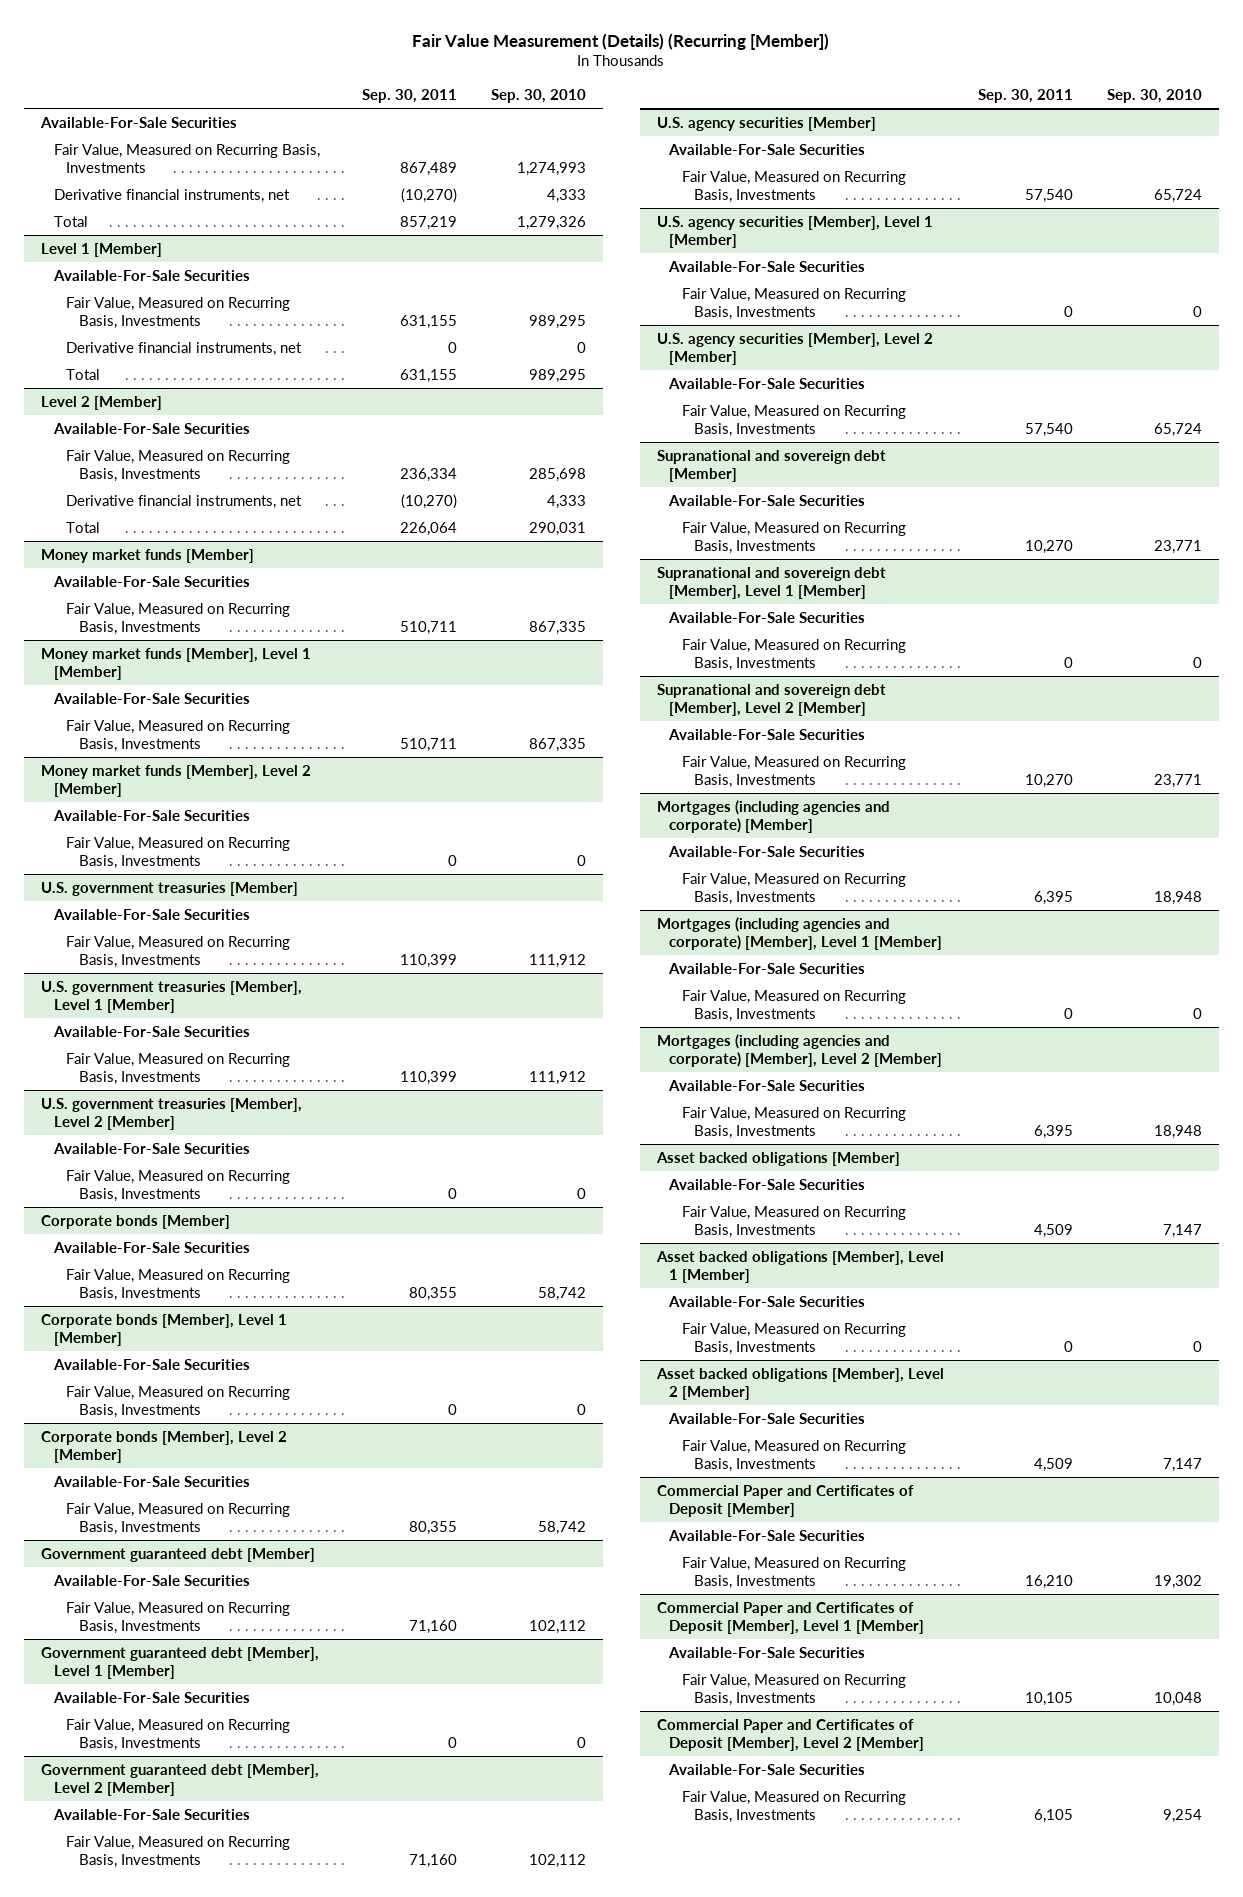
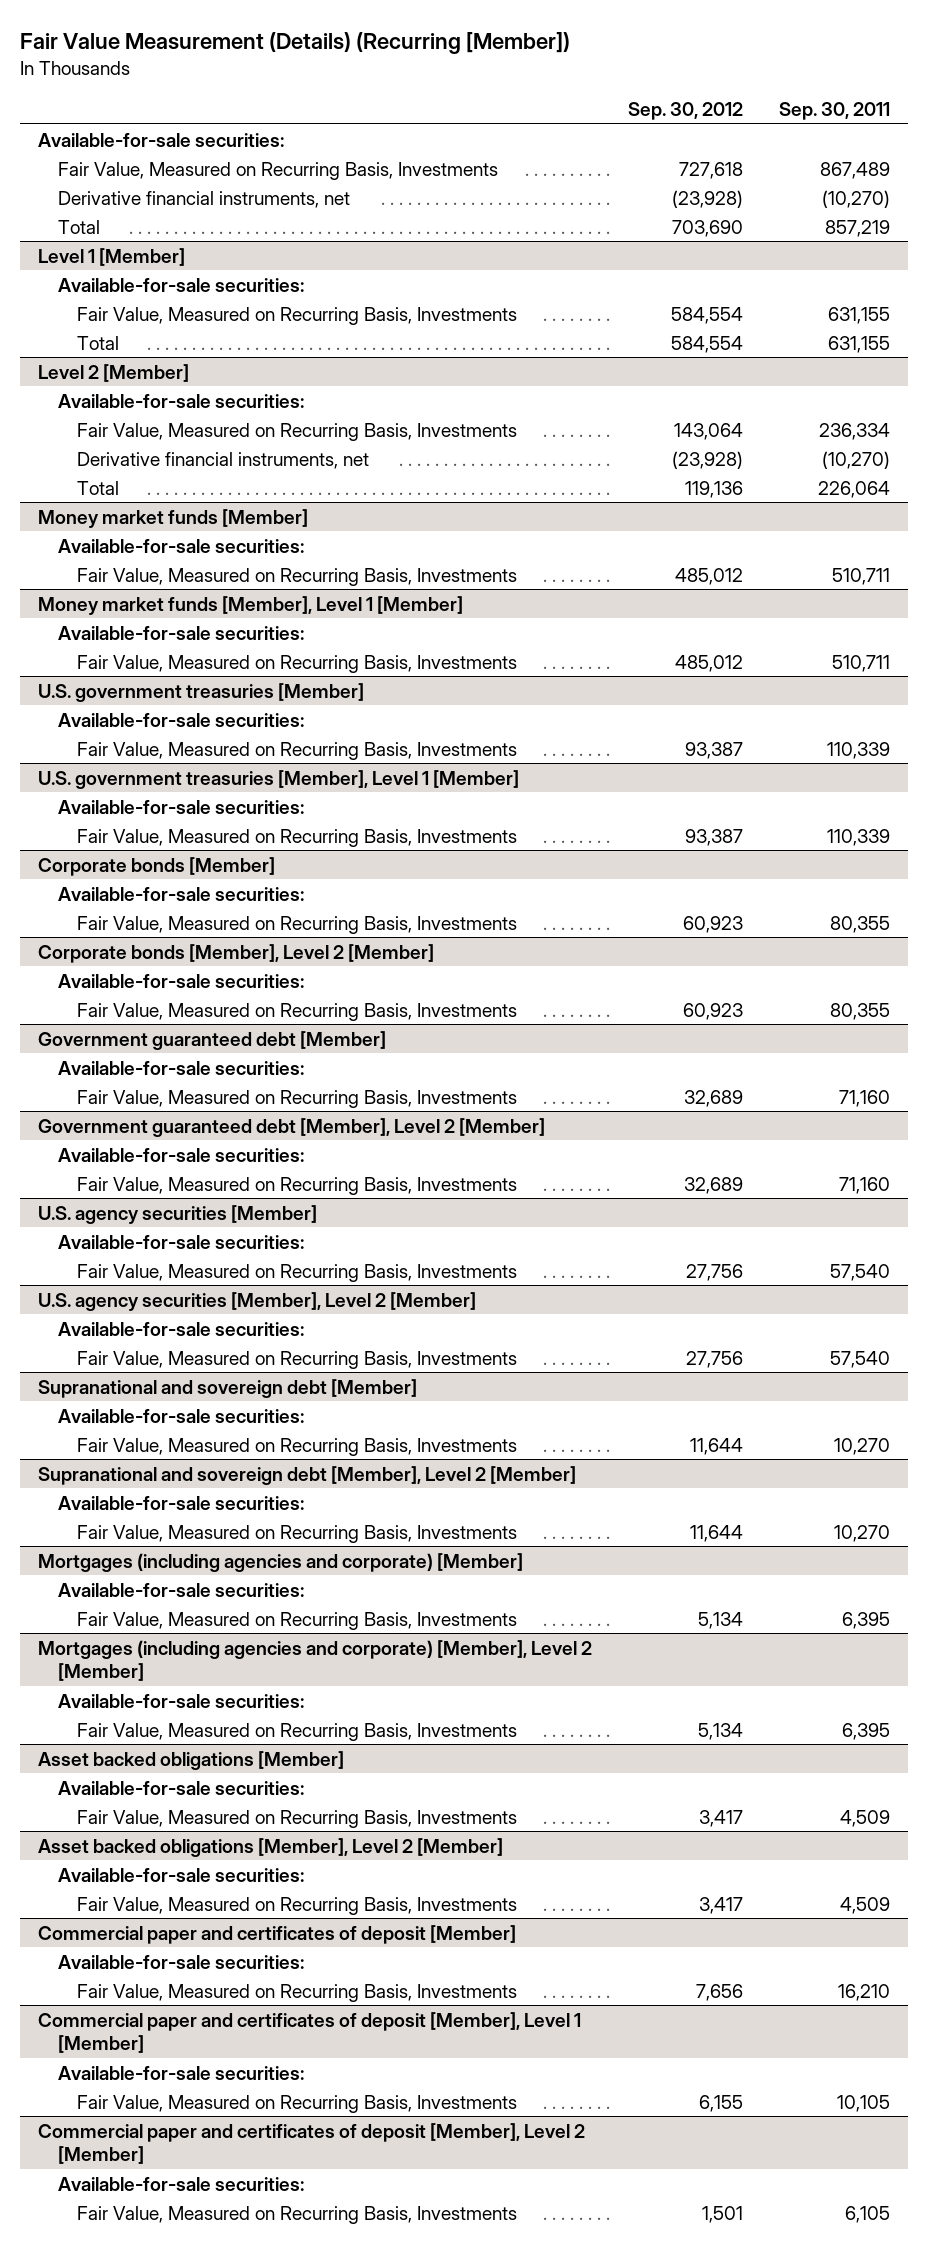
[491,88,587,103] Sep. 30, 2010 -> none
none -> [628,101,744,120] Sep. 30, 2012
[40,116,238,128] Available-For-Sale Securities -> [37,132,284,147] Available-for-sale securities:
[52,269,250,281] Available-For-Sale Securities -> [57,277,304,292] Available-for-sale securities:
[66,341,303,356] Derivative financial instruments, net -> none
[52,422,250,434] Available-For-Sale Securities -> [57,393,304,408] Available-for-sale securities:
[52,575,250,587] Available-For-Sale Securities -> [57,538,304,553] Available-for-sale securities:
[52,692,250,704] Available-For-Sale Securities -> [57,625,304,640] Available-for-sale securities:
[41,764,312,797] Money market funds [Member], Level 2 [Member] -> none
[52,809,250,821] Available-For-Sale Securities -> none
[66,836,291,869] Fair Value, Measured on Recurring Basis, Investments -> none
[52,908,250,920] Available-For-Sale Securities -> [57,712,304,727] Available-for-sale securities:
[400,953,458,968] 110,399 -> [827,741,891,759] 110,339
[41,1097,303,1130] U.S. government treasuries [Member], Level 2 [Member] -> none
[52,1142,250,1154] Available-For-Sale Securities -> none
[66,1169,291,1202] Fair Value, Measured on Recurring Basis, Investments -> none
[52,1025,250,1037] Available-For-Sale Securities -> [57,799,304,814] Available-for-sale securities:
[400,1070,458,1085] 110,399 -> [827,828,891,846] 110,339
[52,1241,250,1253] Available-For-Sale Securities -> [57,886,304,901] Available-for-sale securities:
[41,1313,288,1346] Corporate bonds [Member], Level 1 [Member] -> none
[52,1358,250,1370] Available-For-Sale Securities -> none
[66,1385,291,1418] Fair Value, Measured on Recurring Basis, Investments -> none
[52,1475,250,1487] Available-For-Sale Securities -> [57,973,304,988] Available-for-sale securities:
[52,1574,250,1586] Available-For-Sale Securities -> [57,1060,304,1075] Available-for-sale securities:
[41,1646,320,1679] Government guaranteed debt [Member], Level 1 [Member] -> none
[52,1691,250,1703] Available-For-Sale Securities -> none
[66,1718,291,1751] Fair Value, Measured on Recurring Basis, Investments -> none
[52,1808,250,1820] Available-For-Sale Securities -> [57,1147,304,1162] Available-for-sale securities:
[668,143,866,155] Available-For-Sale Securities -> [57,1234,304,1249] Available-for-sale securities:
[656,215,933,248] U.S. agency securities [Member], Level 1 [Member] -> none
[668,260,866,272] Available-For-Sale Securities -> none
[681,287,906,320] Fair Value, Measured on Recurring Basis, Investments -> none
[668,377,866,389] Available-For-Sale Securities -> [57,1321,304,1336] Available-for-sale securities:
[668,494,866,506] Available-For-Sale Securities -> [57,1408,304,1423] Available-for-sale securities:
[656,566,886,599] Supranational and sovereign debt [Member], Level 1 [Member] -> none
[668,611,866,623] Available-For-Sale Securities -> none
[681,638,906,671] Fair Value, Measured on Recurring Basis, Investments -> none
[668,728,866,740] Available-For-Sale Securities -> [57,1495,304,1510] Available-for-sale securities:
[668,845,866,857] Available-For-Sale Securities -> [57,1582,304,1597] Available-for-sale securities:
[656,916,943,950] Mortgages (including agencies and corporate) [Member], Level 1 [Member] -> none
[668,962,866,974] Available-For-Sale Securities -> none
[681,989,906,1022] Fair Value, Measured on Recurring Basis, Investments -> none
[668,1079,866,1091] Available-For-Sale Securities -> [57,1693,304,1708] Available-for-sale securities:
[668,1178,866,1190] Available-For-Sale Securities -> [57,1780,304,1795] Available-for-sale securities:
[655,1250,944,1283] Asset backed obligations [Member], Level 1 [Member] -> none
[668,1295,866,1307] Available-For-Sale Securities -> none
[681,1322,906,1355] Fair Value, Measured on Recurring Basis, Investments -> none
[668,1412,866,1424] Available-For-Sale Securities -> [57,1867,304,1882] Available-for-sale securities:
[656,1484,914,1517] Commercial Paper and Certificates of Deposit [Member] -> [37,1924,516,1944] Commercial paper and certificates of deposit [Member]
[668,1529,866,1541] Available-For-Sale Securities -> [57,1954,304,1969] Available-for-sale securities:
[656,1601,925,1634] Commercial Paper and Certificates of Deposit [Member], Level 1 [Member] -> [37,2011,581,2053] Commercial paper and certificates of deposit [Member], Level 1 [Member]
[668,1646,866,1658] Available-For-Sale Securities -> [57,2065,304,2080] Available-for-sale securities:
[656,1718,925,1751] Commercial Paper and Certificates of Deposit [Member], Level 2 [Member] -> [37,2122,585,2164] Commercial paper and certificates of deposit [Member], Level 2 [Member]
[668,1763,866,1775] Available-For-Sale Securities -> [57,2176,304,2191] Available-for-sale securities:

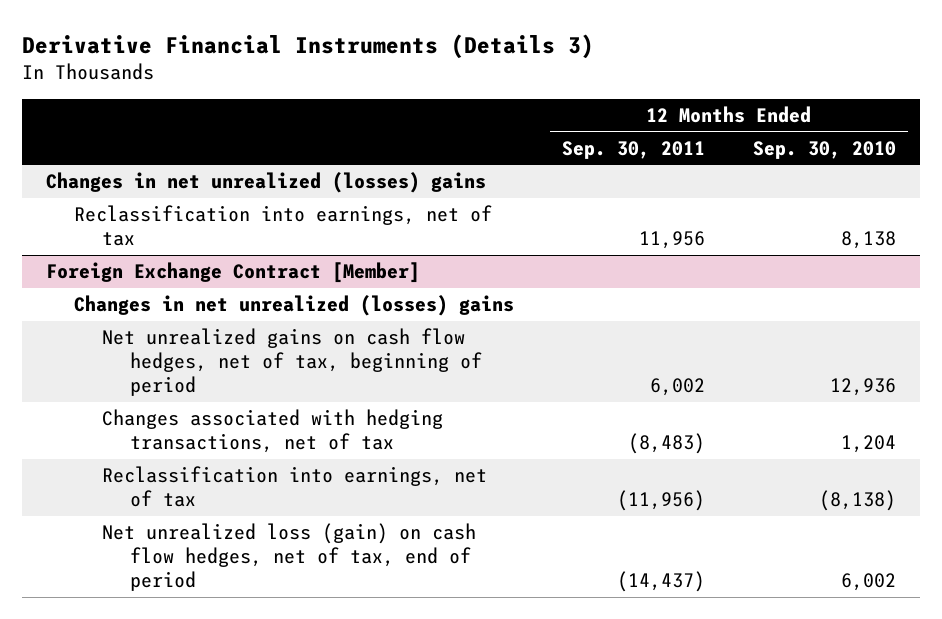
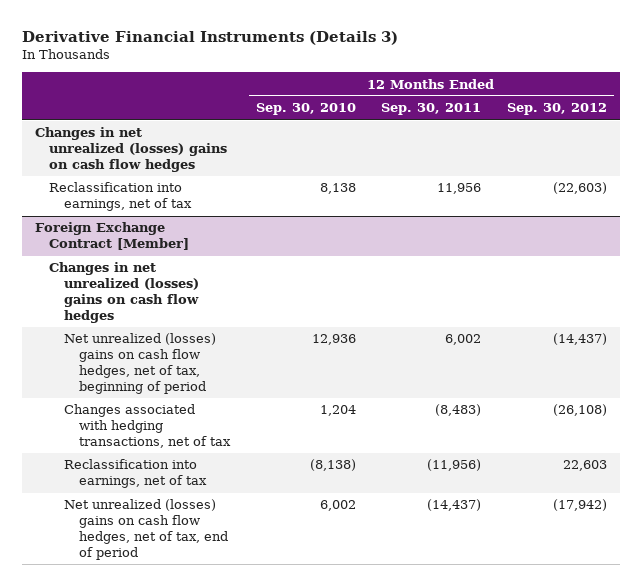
none -> [507,103,608,116] Sep. 30, 2012
[46,172,487,194] Changes in net unrealized (losses) gains -> [34,127,228,173] Changes in net unrealized (losses) gains on cash flow hedges
[74,295,515,317] Changes in net unrealized (losses) gains -> [49,262,200,324] Changes in net unrealized (losses) gains on cash flow hedges
[102,328,482,397] Net unrealized gains on cash flow hedges, net of tax, beginning of period -> [64,333,217,395] Net unrealized (losses) gains on cash flow hedges, net of tax, beginning of period
[102,523,477,592] Net unrealized loss (gain) on cash flow hedges, net of tax, end of period -> [64,499,228,561] Net unrealized (losses) gains on cash flow hedges, net of tax, end of period

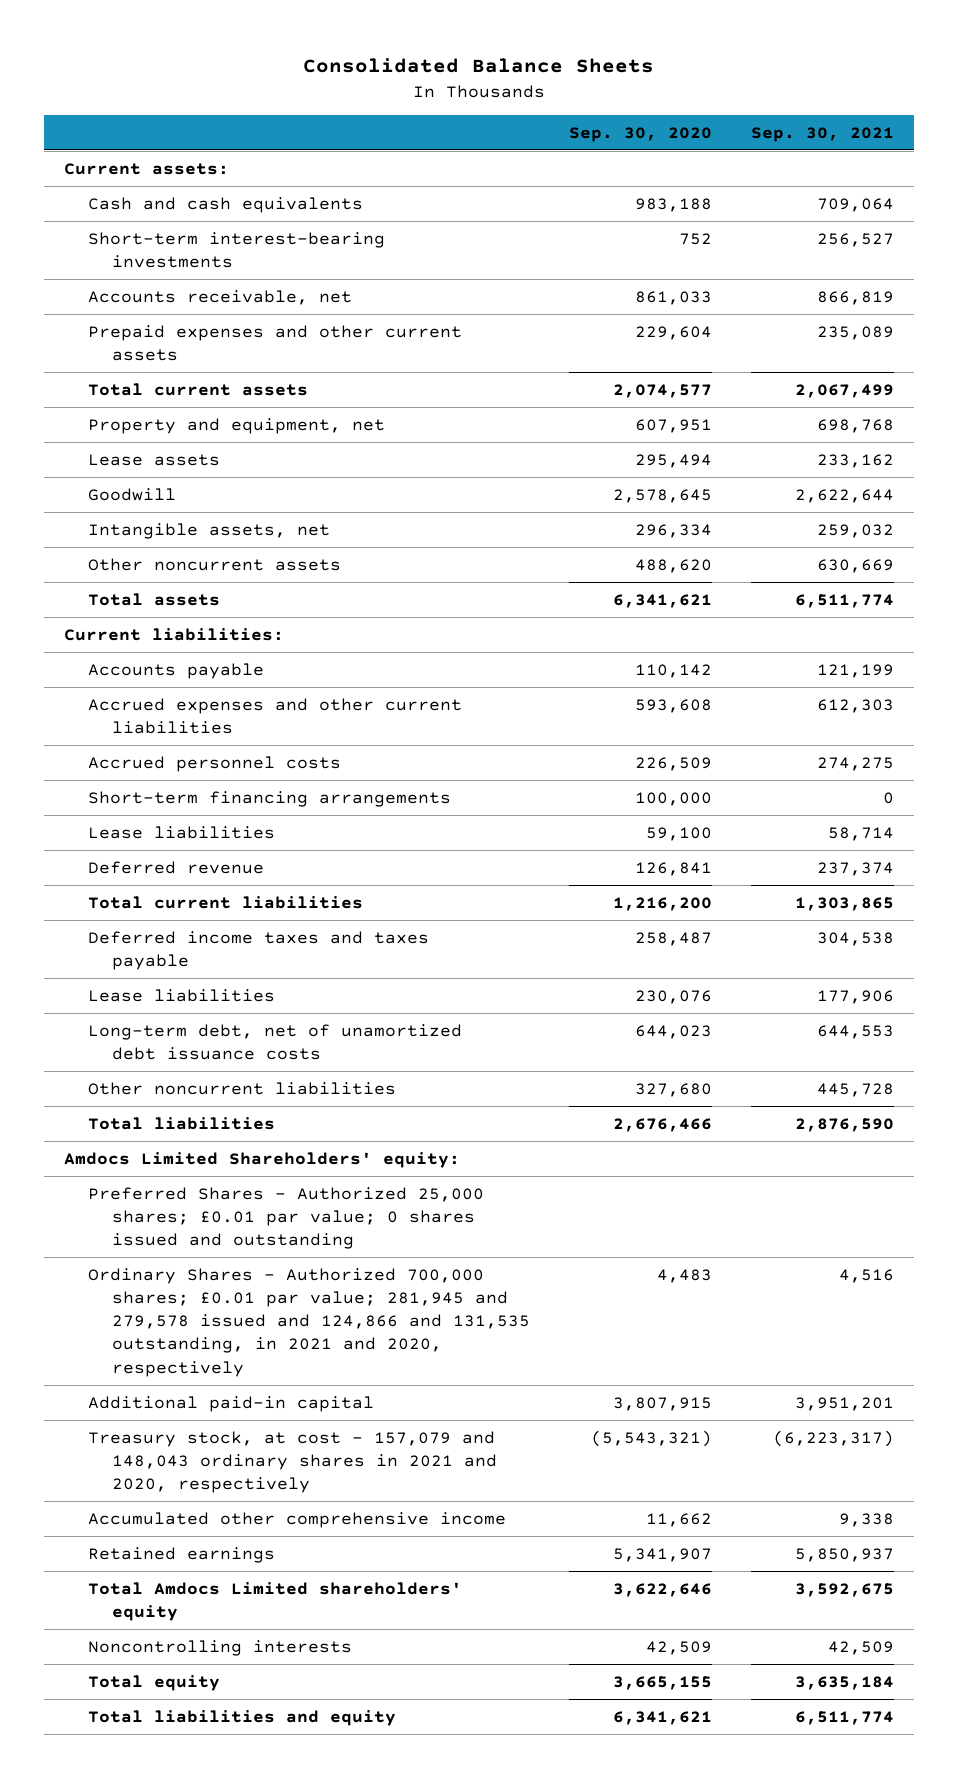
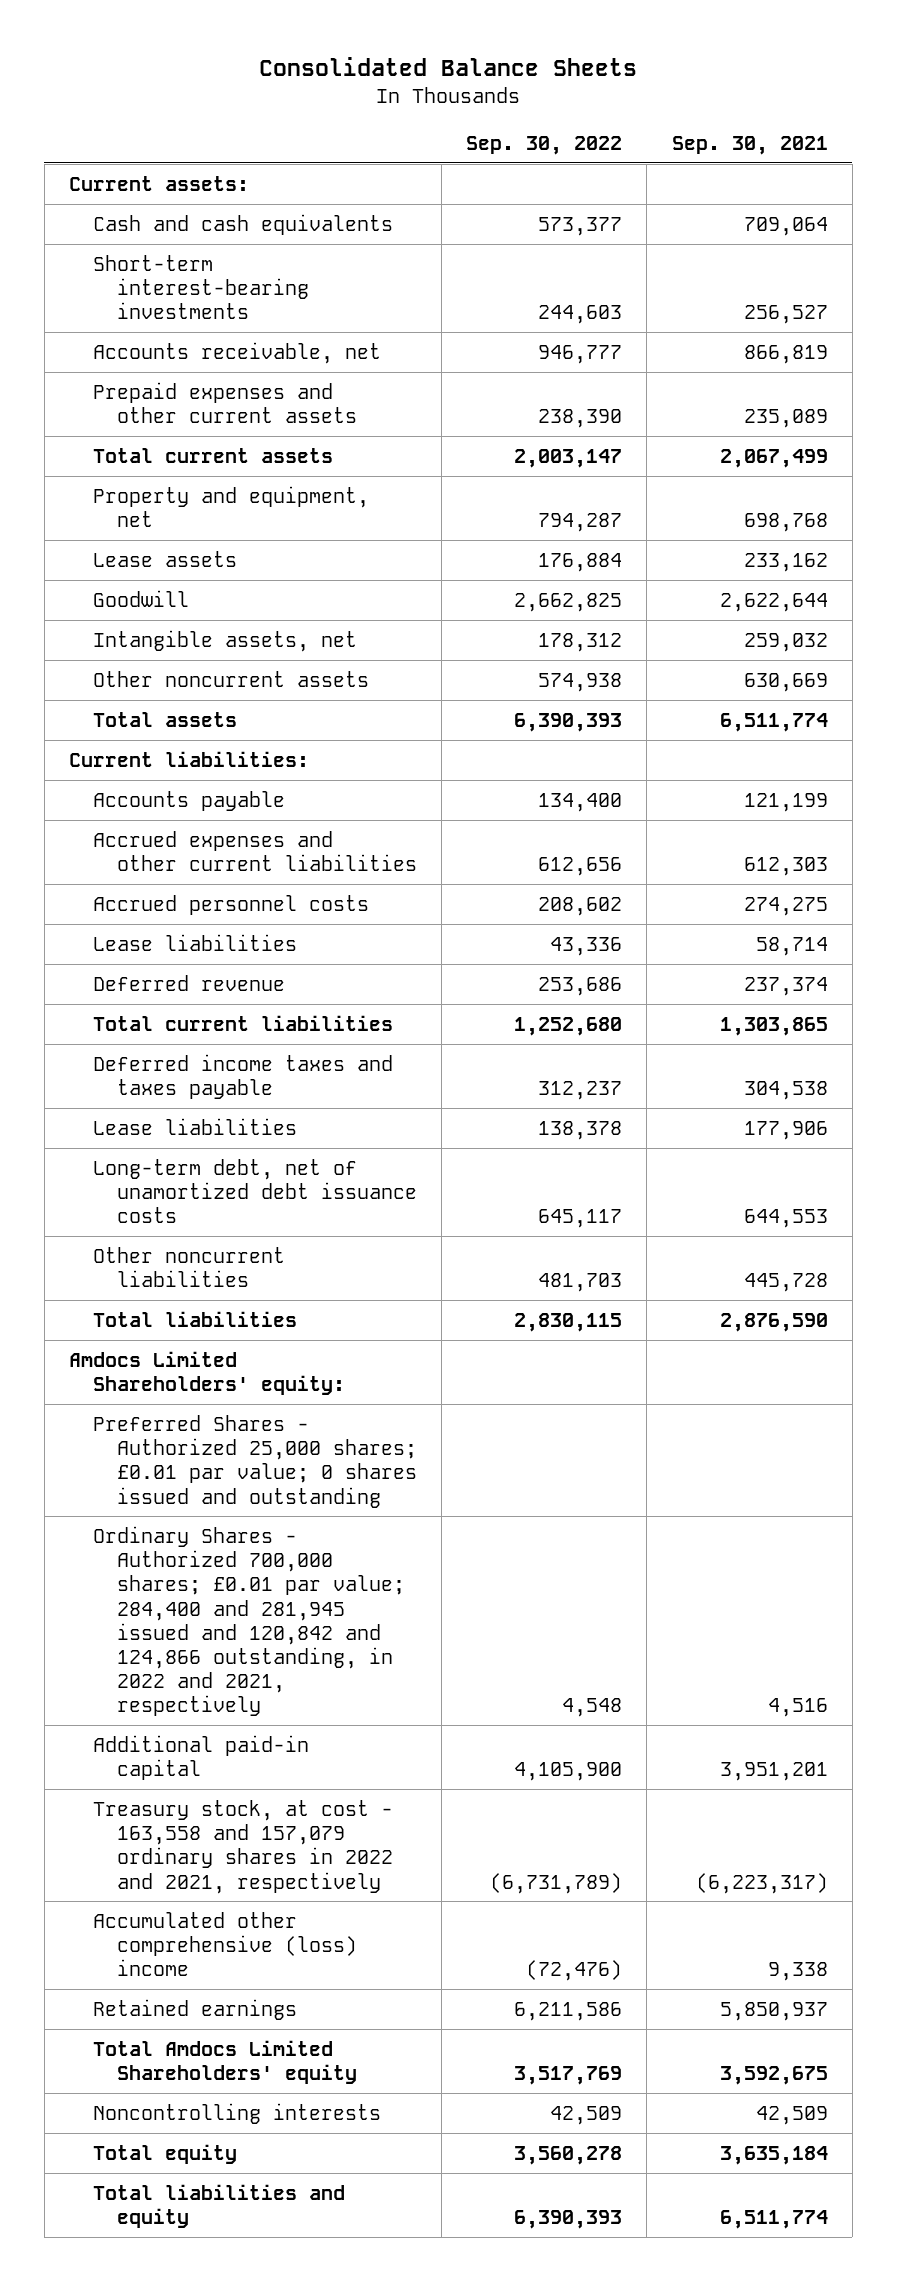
[569,126,713,142] Sep. 30, 2020 -> none
none -> [466,135,623,155] Sep. 30, 2022
[87,790,451,807] Short-term financing arrangements -> none
[87,1267,530,1377] Ordinary Shares - Authorized 700,000 shares; £0.01 par value; 281,945 and 279,578 issued and 124,866 and 131,535 outstanding, in 2021 and 2020, respectively -> [93,1525,406,1717] Ordinary Shares - Authorized 700,000 shares; £0.01 par value; 284,400 and 281,945 issued and 120,842 and 124,866 outstanding, in 2022 and 2021, respectively
[87,1430,497,1494] Treasury stock, at cost - 157,079 and 148,043 ordinary shares in 2021 and 2020, respectively -> [93,1799,394,1894] Treasury stock, at cost - 163,558 and 157,079 ordinary shares in 2022 and 2021, respectively
[87,1511,506,1528] Accumulated other comprehensive income -> [93,1911,358,1977] Accumulated other comprehensive (loss) income
[87,1581,462,1621] Total Amdocs Limited shareholders' equity -> [93,2039,358,2085] Total Amdocs Limited Shareholders' equity

